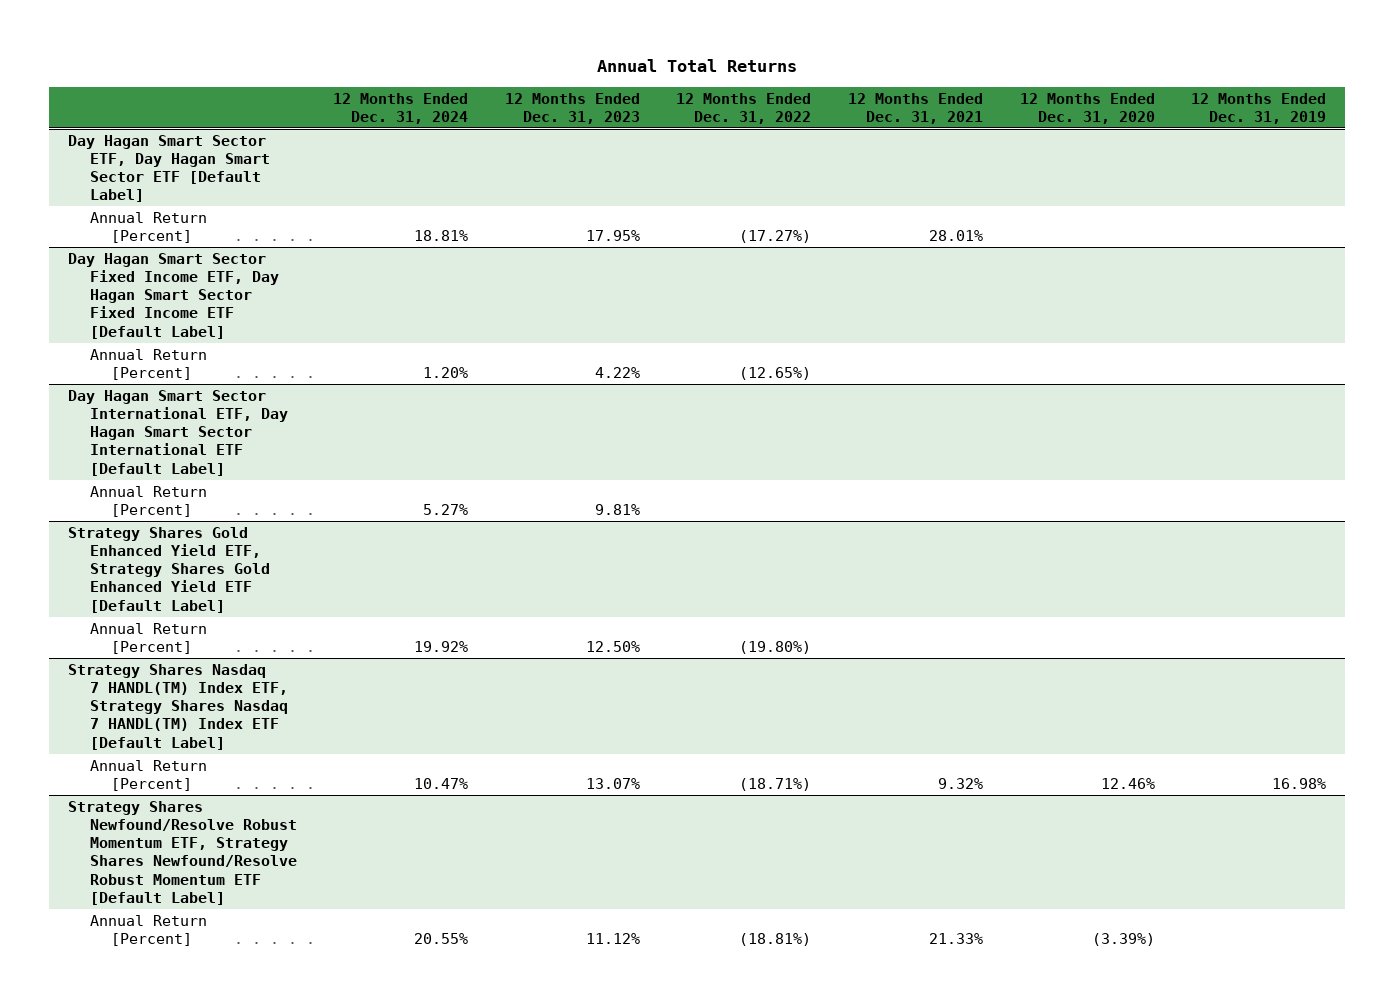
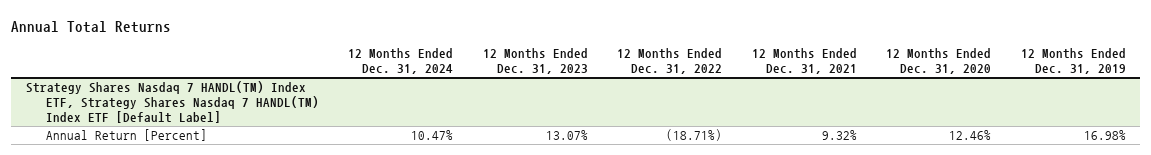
[67,134,270,203] Day Hagan Smart Sector ETF, Day Hagan Smart Sector ETF [Default Label] -> none
[89,211,207,243] Annual Return [Percent] -> none
[67,252,279,339] Day Hagan Smart Sector Fixed Income ETF, Day Hagan Smart Sector Fixed Income ETF [Default Label] -> none
[89,348,207,380] Annual Return [Percent] -> none
[67,389,288,476] Day Hagan Smart Sector International ETF, Day Hagan Smart Sector International ETF [Default Label] -> none
[89,485,207,517] Annual Return [Percent] -> none
[67,526,270,613] Strategy Shares Gold Enhanced Yield ETF, Strategy Shares Gold Enhanced Yield ETF [Default Label] -> none
[89,622,207,654] Annual Return [Percent] -> none
[67,800,297,906] Strategy Shares Newfound/Resolve Robust Momentum ETF, Strategy Shares Newfound/Resolve Robust Momentum ETF [Default Label] -> none
[89,914,207,946] Annual Return [Percent] -> none

